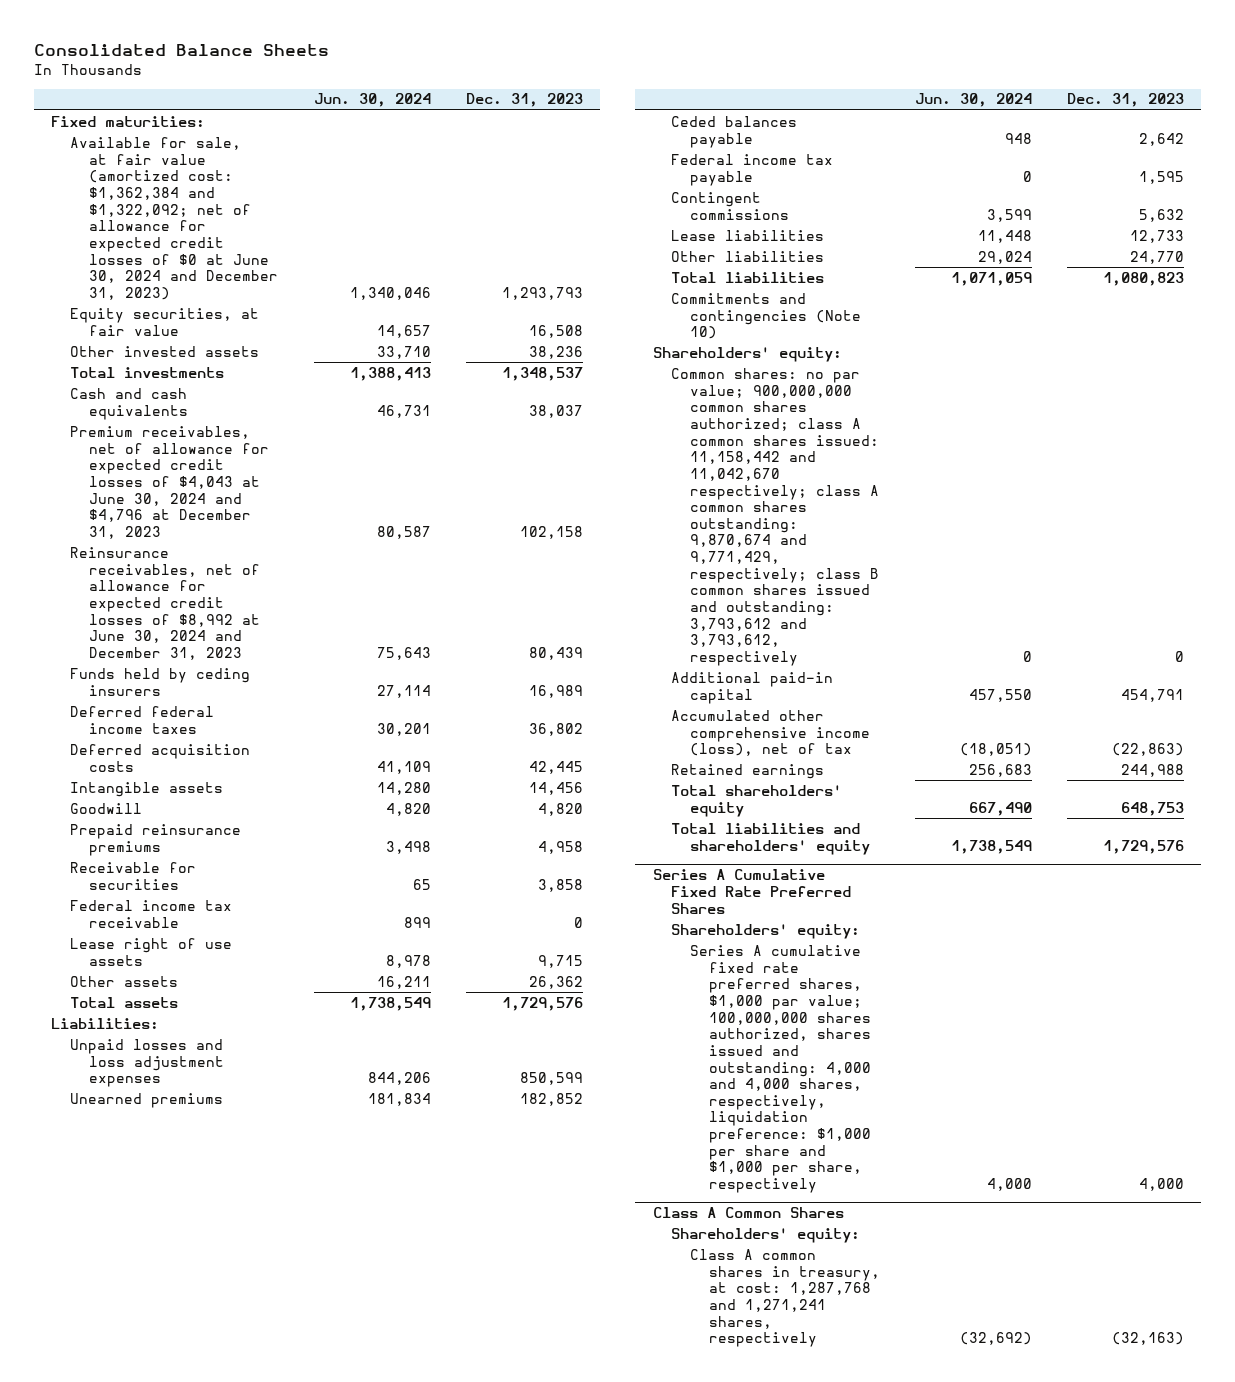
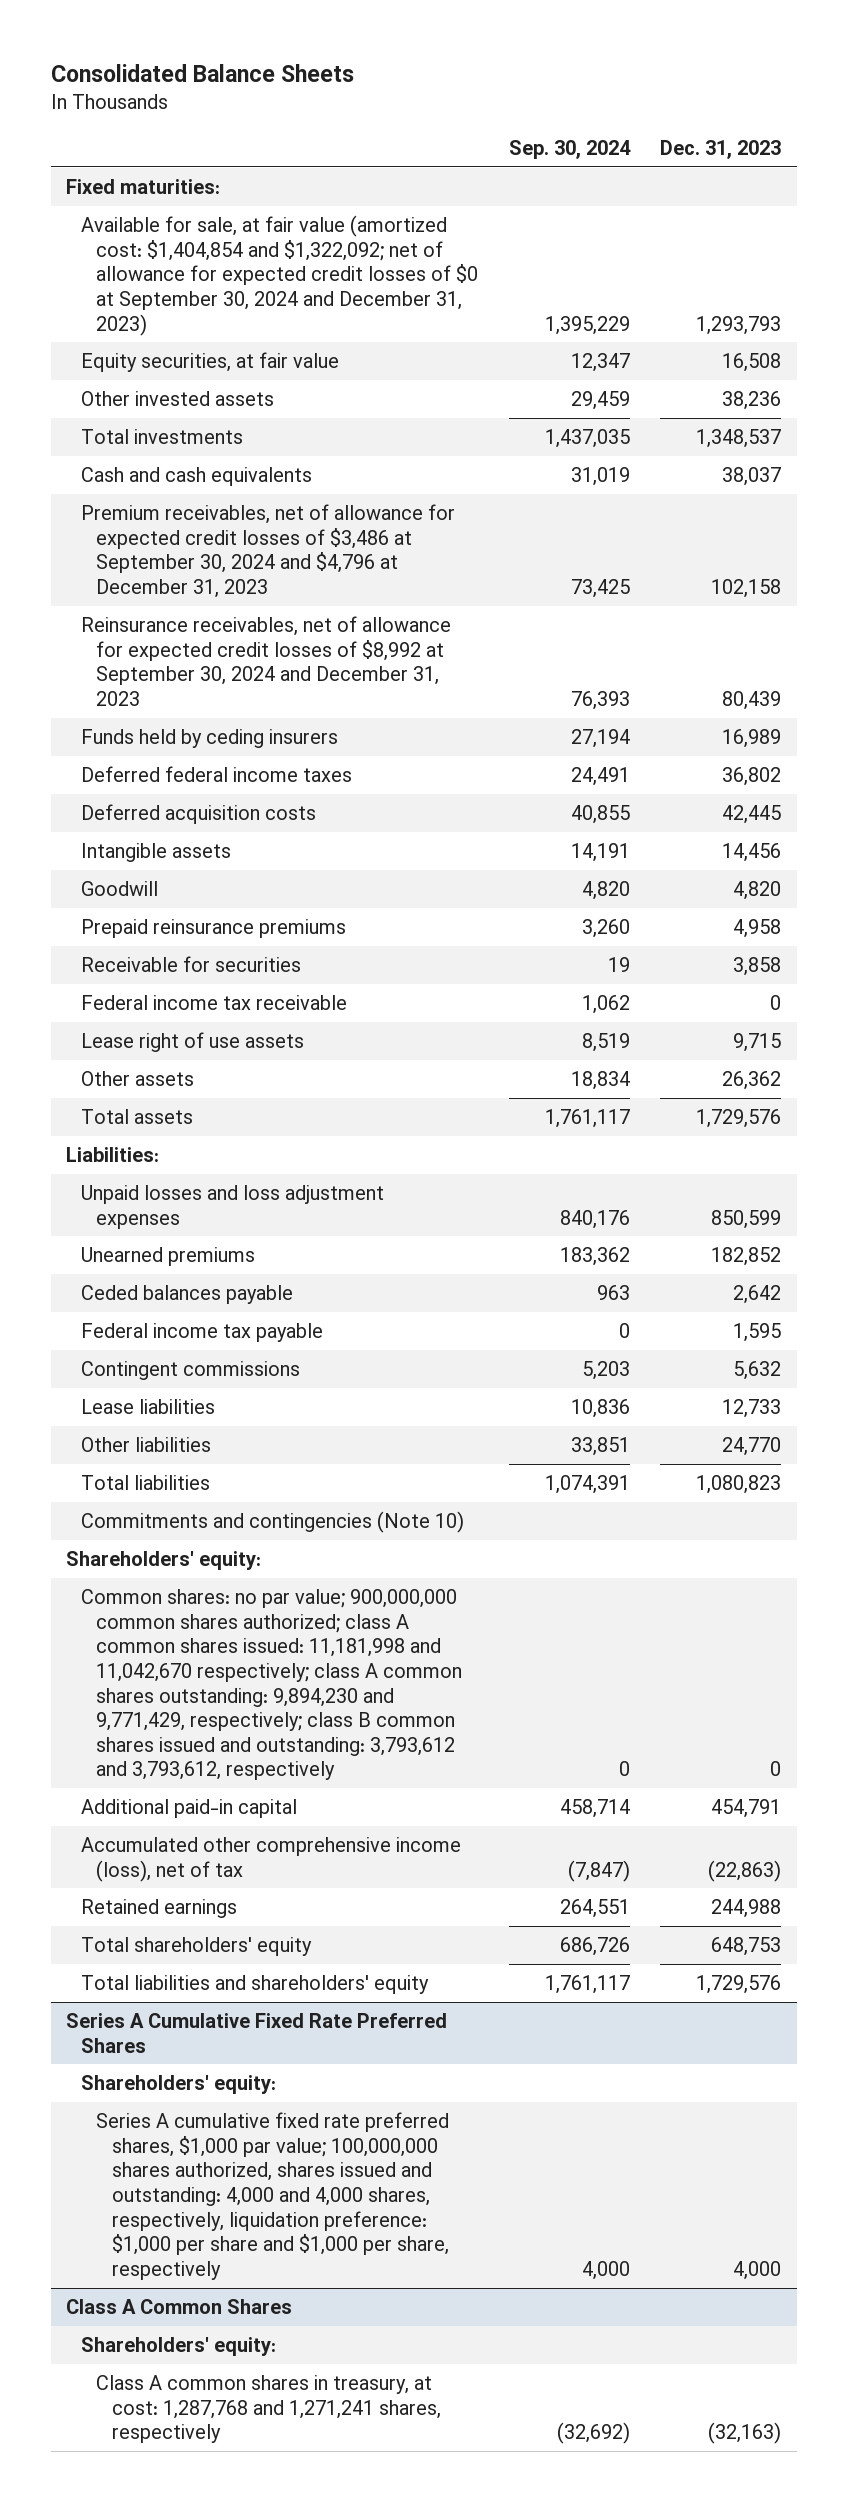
[313,93,431,108] Jun. 30, 2024 -> none
none -> [508,139,631,159] Sep. 30, 2024
[70,136,278,300] Available for sale, at fair value (amortized cost: $1,362,384 and $1,322,092; net of allowance for expected credit losses of $0 at June 30, 2024 and December 31, 2023) -> [81,214,479,336] Available for sale, at fair value (amortized cost: $1,404,854 and $1,322,092; net of allowance for expected credit losses of $0 at September 30, 2024 and December 31, 2023)
[70,425,269,539] Premium receivables, net of allowance for expected credit losses of $4,043 at June 30, 2024 and $4,796 at December 31, 2023 -> [81,503,456,598] Premium receivables, net of allowance for expected credit losses of $3,486 at September 30, 2024 and $4,796 at December 31, 2023
[70,546,260,660] Reinsurance receivables, net of allowance for expected credit losses of $8,992 at June 30, 2024 and December 31, 2023 -> [81,615,452,706] Reinsurance receivables, net of allowance for expected credit losses of $8,992 at September 30, 2024 and December 31, 2023
[671,367,880,667] Common shares: no par value; 900,000,000 common shares authorized; class A common shares issued: 11,158,442 and 11,042,670 respectively; class A common shares outstanding: 9,870,674 and 9,771,429, respectively; class B common shares issued and outstanding: 3,793,612 and 3,793,612, respectively -> [81,1588,463,1781] Common shares: no par value; 900,000,000 common shares authorized; class A common shares issued: 11,181,998 and 11,042,670 respectively; class A common shares outstanding: 9,894,230 and 9,771,429, respectively; class B common shares issued and outstanding: 3,793,612 and 3,793,612, respectively

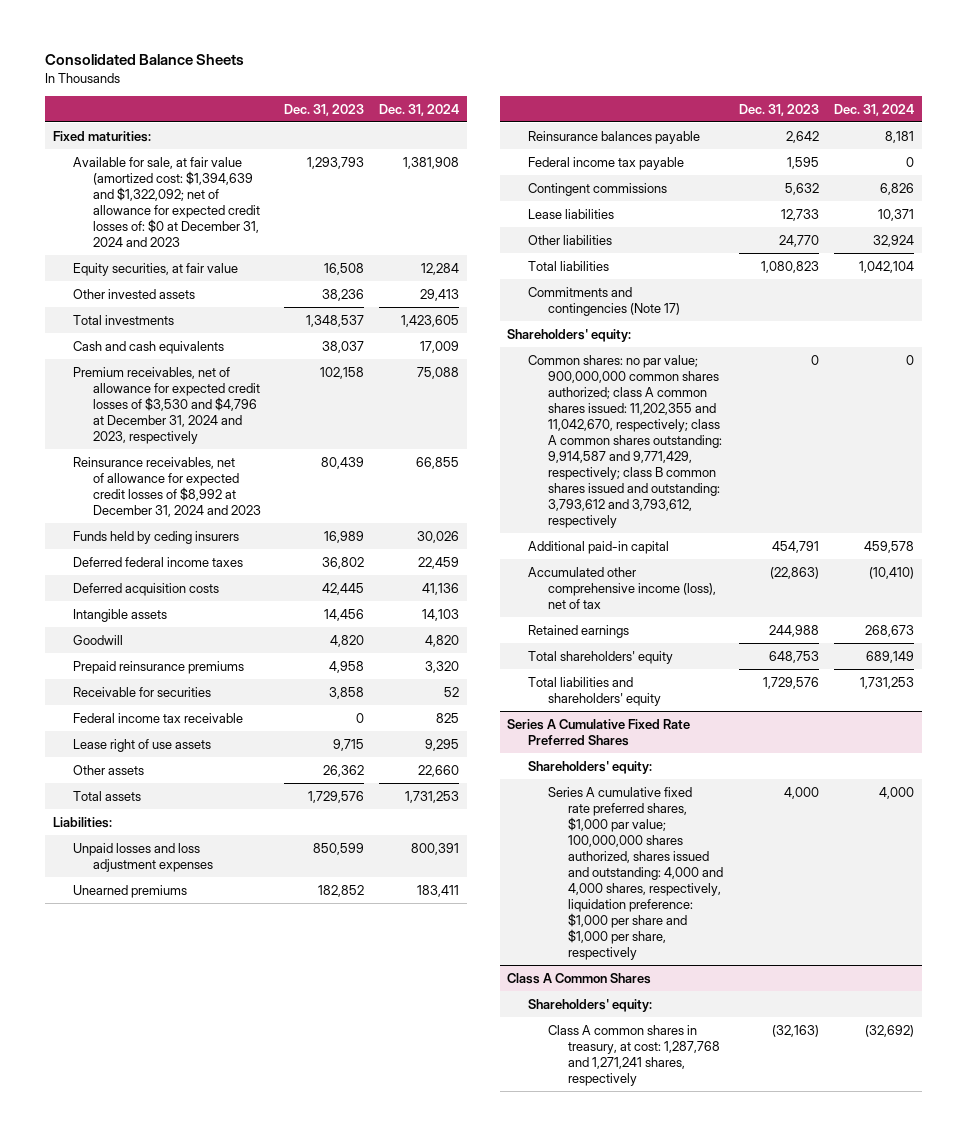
[508,139,631,159] Sep. 30, 2024 -> none
none -> [379,103,460,116] Dec. 31, 2024
[81,214,479,336] Available for sale, at fair value (amortized cost: $1,404,854 and $1,322,092; net of allowance for expected credit losses of $0 at September 30, 2024 and December 31, 2023) -> [72,156,261,247] Available for sale, at fair value (amortized cost: $1,394,639 and $1,322,092; net of allowance for expected credit losses of: $0 at December 31, 2024 and 2023
[81,503,456,598] Premium receivables, net of allowance for expected credit losses of $3,486 at September 30, 2024 and $4,796 at December 31, 2023 -> [72,366,261,444] Premium receivables, net of allowance for expected credit losses of $3,530 and $4,796 at December 31, 2024 and 2023, respectively
[81,615,452,706] Reinsurance receivables, net of allowance for expected credit losses of $8,992 at September 30, 2024 and December 31, 2023 -> [72,456,262,517] Reinsurance receivables, net of allowance for expected credit losses of $8,992 at December 31, 2024 and 2023
[81,1284,294,1304] Ceded balances payable -> [527,130,700,144] Reinsurance balances payable
[81,1510,465,1533] Commitments and contingencies (Note 10) -> [527,286,680,316] Commitments and contingencies (Note 17)
[81,1588,463,1781] Common shares: no par value; 900,000,000 common shares authorized; class A common shares issued: 11,181,998 and 11,042,670 respectively; class A common shares outstanding: 9,894,230 and 9,771,429, respectively; class B common shares issued and outstanding: 3,793,612 and 3,793,612, respectively -> [527,354,722,528] Common shares: no par value; 900,000,000 common shares authorized; class A common shares issued: 11,202,355 and 11,042,670, respectively; class A common shares outstanding: 9,914,587 and 9,771,429, respectively; class B common shares issued and outstanding: 3,793,612 and 3,793,612, respectively

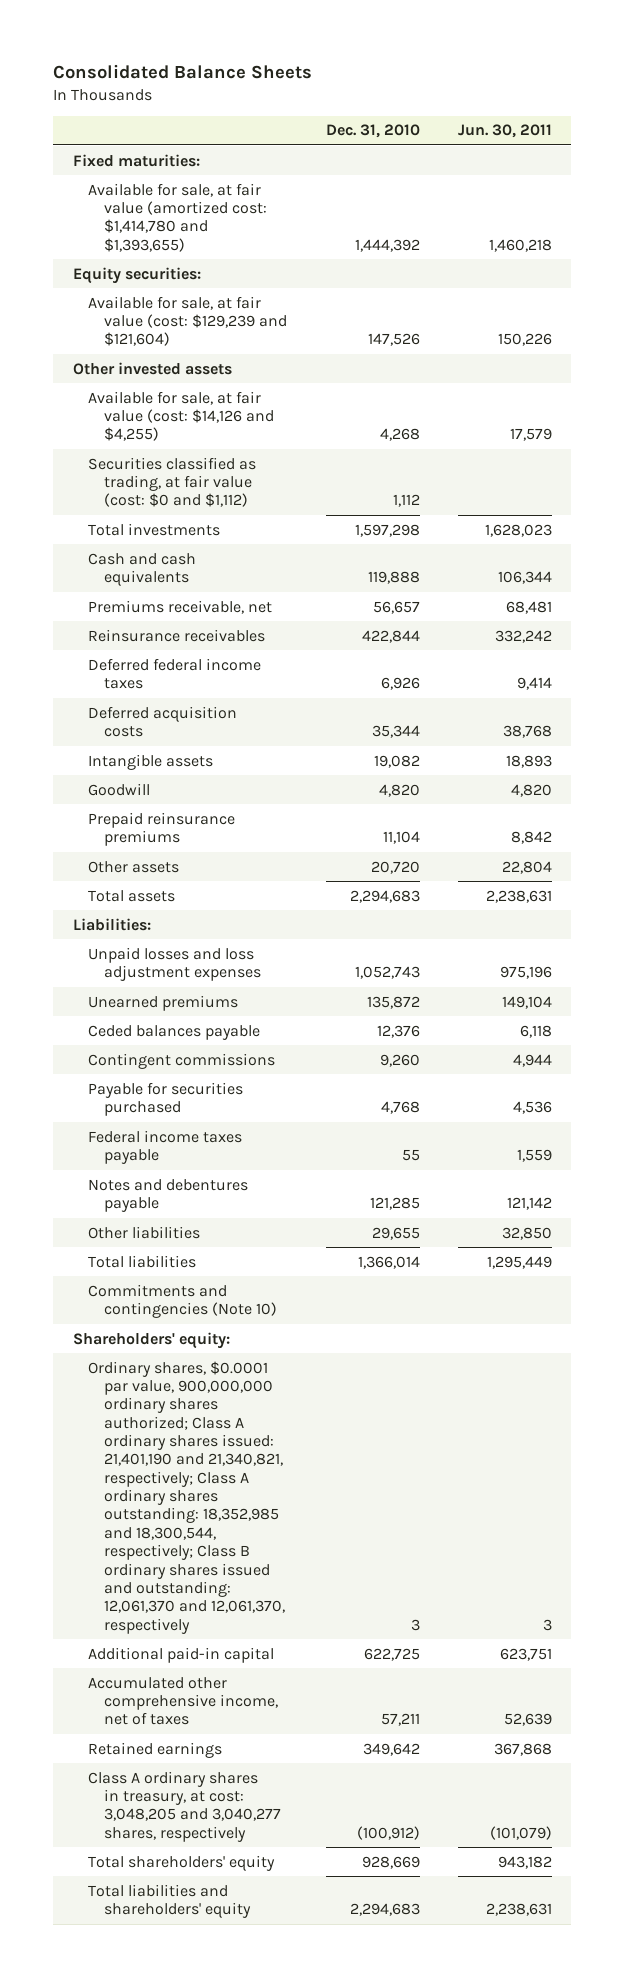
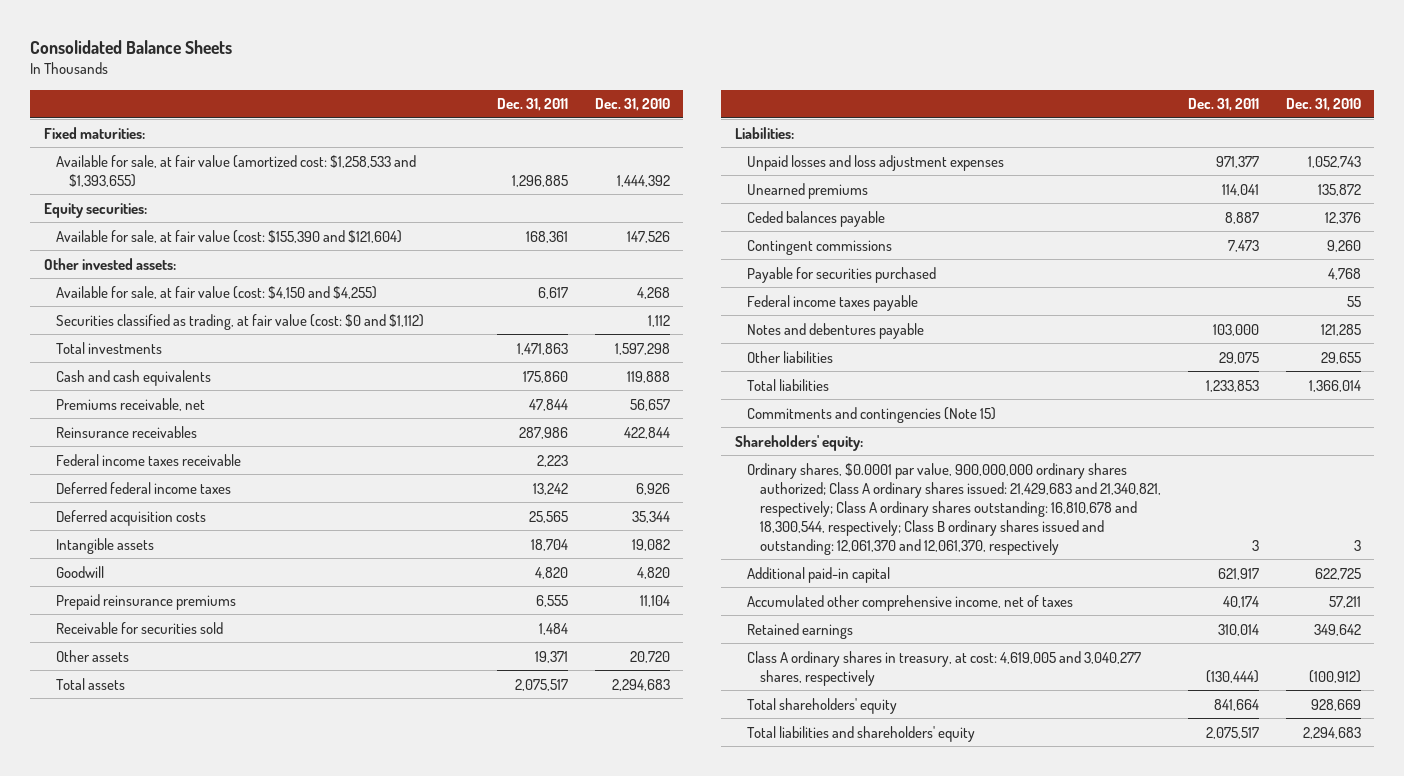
[457,124,552,139] Jun. 30, 2011 -> none
none -> [496,98,568,112] Dec. 31, 2011
[88,182,268,252] Available for sale, at fair value (amortized cost: $1,414,780 and $1,393,655) -> [56,154,417,187] Available for sale, at fair value (amortized cost: $1,258,533 and $1,393,655)
[88,295,288,347] Available for sale, at fair value (cost: $129,239 and $121,604) -> [56,229,403,243] Available for sale, at fair value (cost: $155,390 and $121,604)
[72,361,232,375] Other invested assets -> [43,257,176,270] Other invested assets:
[88,390,275,442] Available for sale, at fair value (cost: $14,126 and $4,255) -> [56,285,378,299] Available for sale, at fair value (cost: $4,150 and $4,255)
none -> [56,453,242,466] Federal income taxes receivable
none -> [56,621,224,634] Receivable for securities sold
[88,1283,278,1318] Commitments and contingencies (Note 10) -> [747,406,997,423] Commitments and contingencies (Note 15)
[88,1360,286,1634] Ordinary shares, $0.0001 par value, 900,000,000 ordinary shares authorized; Class A ordinary shares issued: 21,401,190 and 21,340,821, respectively; Class A ordinary shares outstanding: 18,352,985 and 18,300,544, respectively; Class B ordinary shares issued and outstanding: 12,061,370 and 12,061,370, respectively -> [747,462,1162,555] Ordinary shares, $0.0001 par value, 900,000,000 ordinary shares authorized; Class A ordinary shares issued: 21,429,683 and 21,340,821, respectively; Class A ordinary shares outstanding: 16,810,678 and 18,300,544, respectively; Class B ordinary shares issued and outstanding: 12,061,370 and 12,061,370, respectively
[88,1770,282,1842] Class A ordinary shares in treasury, at cost: 3,048,205 and 3,040,277 shares, respectively -> [747,650,1142,686] Class A ordinary shares in treasury, at cost: 4,619,005 and 3,040,277 shares, respectively

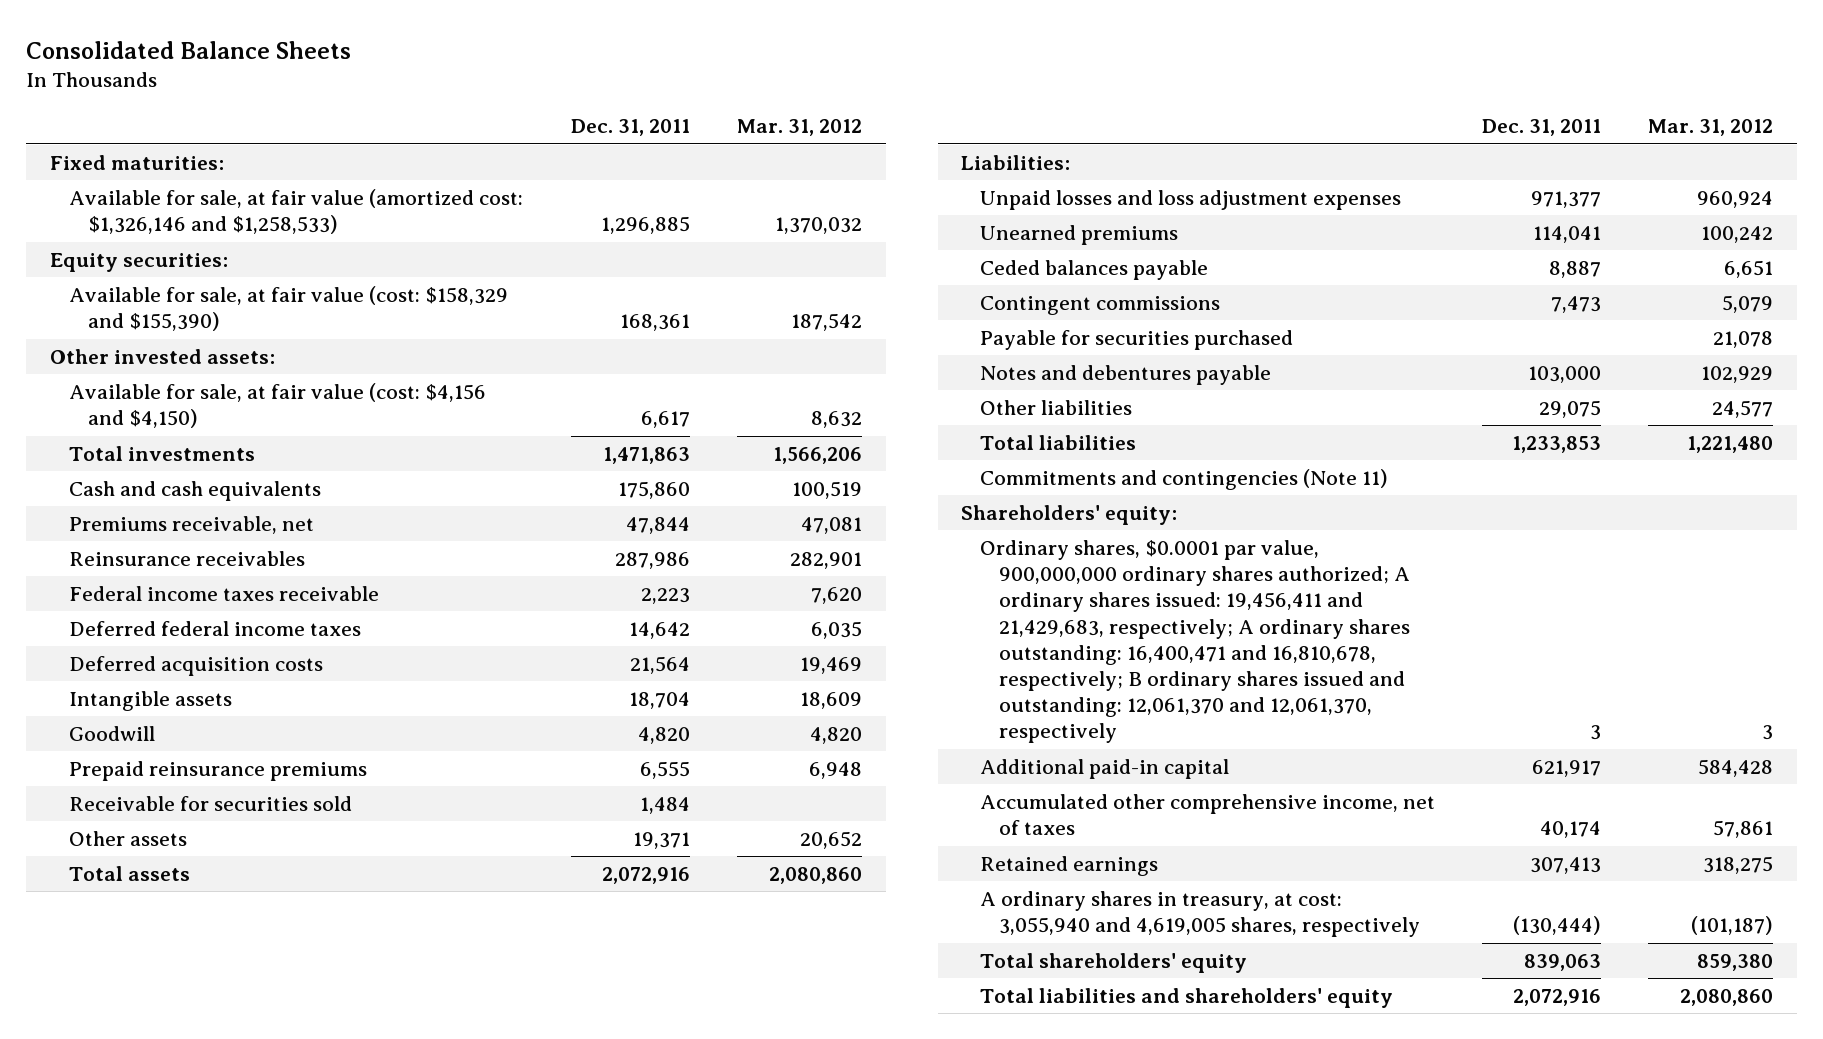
[594,98,670,112] Dec. 31, 2010 -> none
none -> [736,119,862,137] Mar. 31, 2012
[56,154,417,187] Available for sale, at fair value (amortized cost: $1,258,533 and $1,393,655) -> [68,188,523,235] Available for sale, at fair value (amortized cost: $1,326,146 and $1,258,533)
[56,229,403,243] Available for sale, at fair value (cost: $155,390 and $121,604) -> [68,285,508,332] Available for sale, at fair value (cost: $158,329 and $155,390)
[56,313,425,330] Securities classified as trading, at fair value (cost: $0 and $1,112) -> none
[56,285,378,299] Available for sale, at fair value (cost: $4,150 and $4,255) -> [68,382,486,429] Available for sale, at fair value (cost: $4,156 and $4,150)
[532,482,568,495] 13,242 -> [628,621,690,639] 14,642
[528,510,568,523] 25,565 -> [629,655,690,674] 21,564
[514,678,568,691] 2,075,517 -> [601,866,690,884] 2,072,916
[747,294,919,311] Federal income taxes payable -> none
[747,406,997,423] Commitments and contingencies (Note 15) -> [980,468,1389,490] Commitments and contingencies (Note 11)
[747,462,1162,555] Ordinary shares, $0.0001 par value, 900,000,000 ordinary shares authorized; Class A ordinary shares issued: 21,429,683 and 21,340,821, respectively; Class A ordinary shares outstanding: 16,810,678 and 18,300,544, respectively; Class B ordinary shares issued and outstanding: 12,061,370 and 12,061,370, respectively -> [980,539,1410,744] Ordinary shares, $0.0001 par value, 900,000,000 ordinary shares authorized; A ordinary shares issued: 19,456,411 and 21,429,683, respectively; A ordinary shares outstanding: 16,400,471 and 16,810,678, respectively; B ordinary shares issued and outstanding: 12,061,370 and 12,061,370, respectively
[1217,623,1259,636] 310,014 -> [1530,856,1602,874] 307,413
[747,650,1142,686] Class A ordinary shares in treasury, at cost: 4,619,005 and 3,040,277 shares, respectively -> [980,890,1420,938] A ordinary shares in treasury, at cost: 3,055,940 and 4,619,005 shares, respectively
[1213,698,1259,711] 841,664 -> [1524,953,1602,971] 839,063
[1205,726,1259,739] 2,075,517 -> [1513,988,1602,1006] 2,072,916

